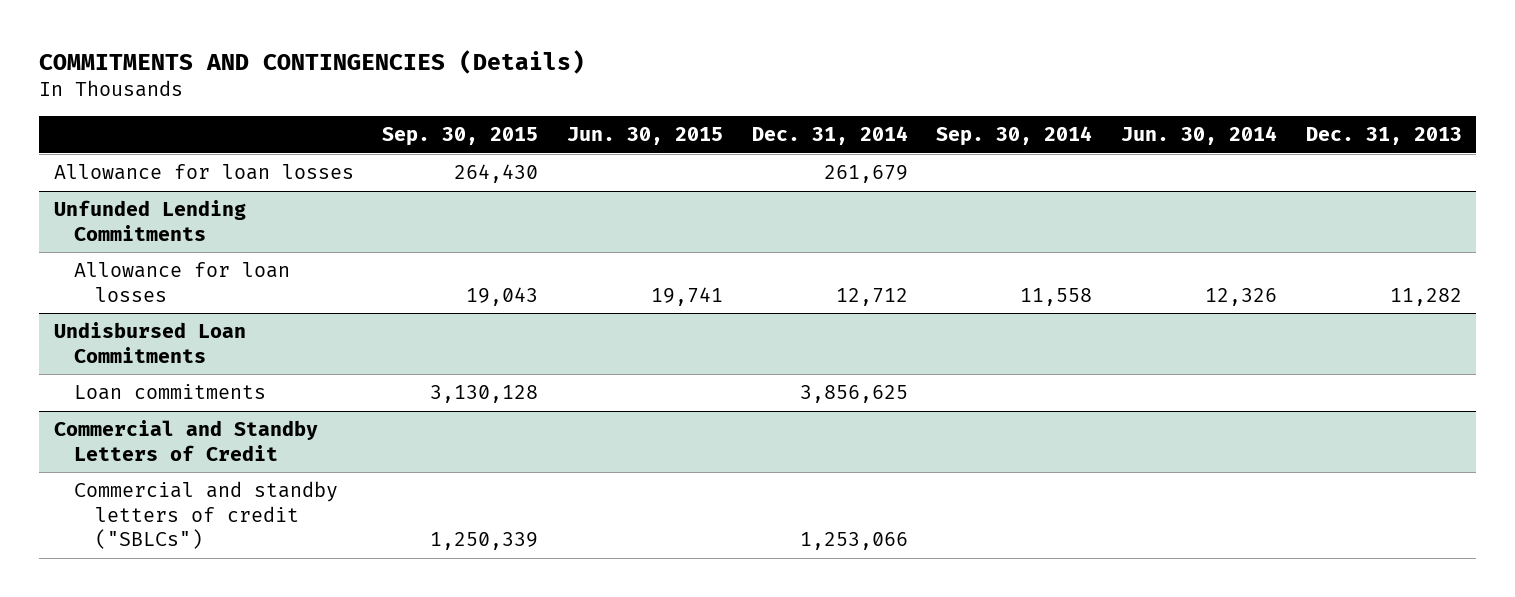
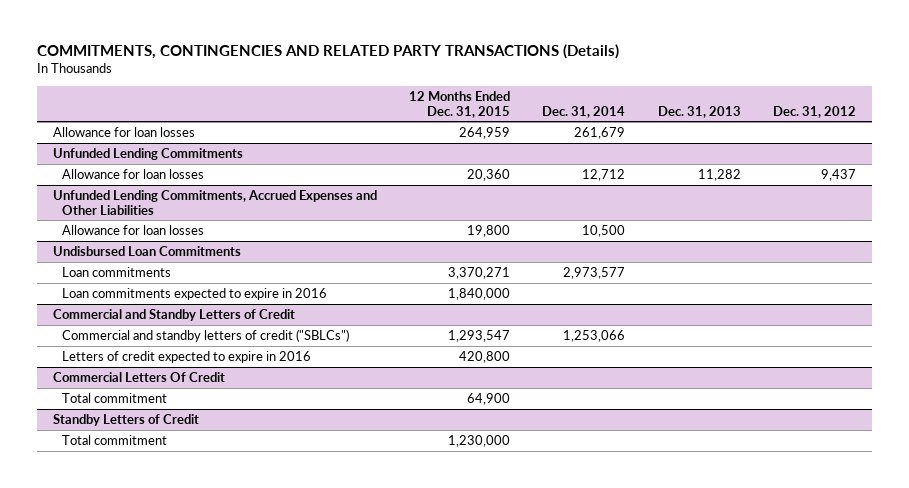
[39,49,586,74] COMMITMENTS AND CONTINGENCIES (Details) -> [36,44,619,60] COMMITMENTS, CONTINGENCIES AND RELATED PARTY TRANSACTIONS (Details)
[382,127,539,147] Sep. 30, 2015 -> none
[567,127,724,146] Jun. 30, 2015 -> none
[936,126,1093,147] Sep. 30, 2014 -> none
[1121,126,1278,146] Jun. 30, 2014 -> none
none -> [409,90,511,118] 12 Months Ended Dec. 31, 2015
none -> [773,105,857,118] Dec. 31, 2012
none -> [52,189,377,215] Unfunded Lending Commitments, Accrued Expenses and Other Liabilities
none -> [62,224,205,235] Allowance for loan losses
[799,385,908,404] 3,856,625 -> [563,266,626,279] 2,973,577
none -> [62,287,328,300] Loan commitments expected to expire in 2016
none -> [62,350,312,363] Letters of credit expected to expire in 2016
none -> [52,371,225,382] Commercial Letters Of Credit
none -> [62,392,168,403] Total commitment
none -> [52,413,199,426] Standby Letters of Credit
none -> [62,434,168,445] Total commitment

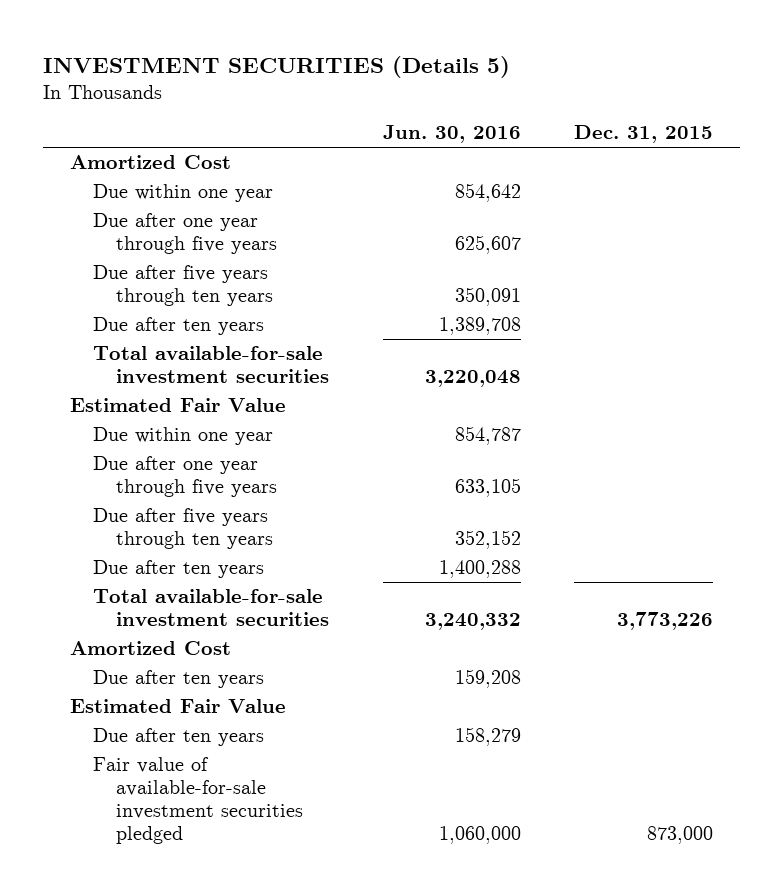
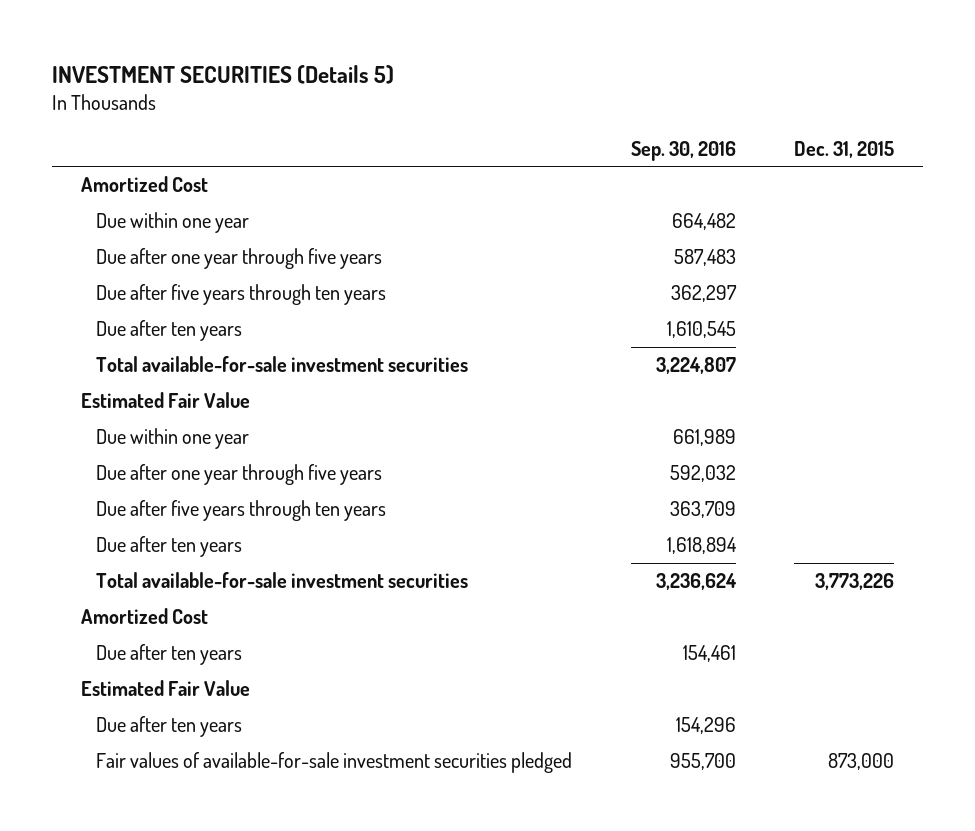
[382,125,521,144] Jun. 30, 2016 -> none
none -> [630,140,736,161] Sep. 30, 2016
[92,757,303,844] Fair value of available-for-sale investment securities pledged -> [96,752,573,774] Fair values of available-for-sale investment securities pledged

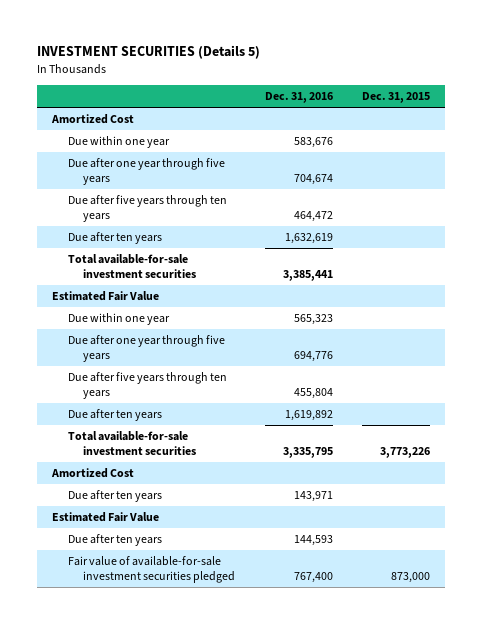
[630,140,736,161] Sep. 30, 2016 -> none
none -> [264,92,333,104] Dec. 31, 2016
[96,752,573,774] Fair values of available-for-sale investment securities pledged -> [67,556,235,583] Fair value of available-for-sale investment securities pledged

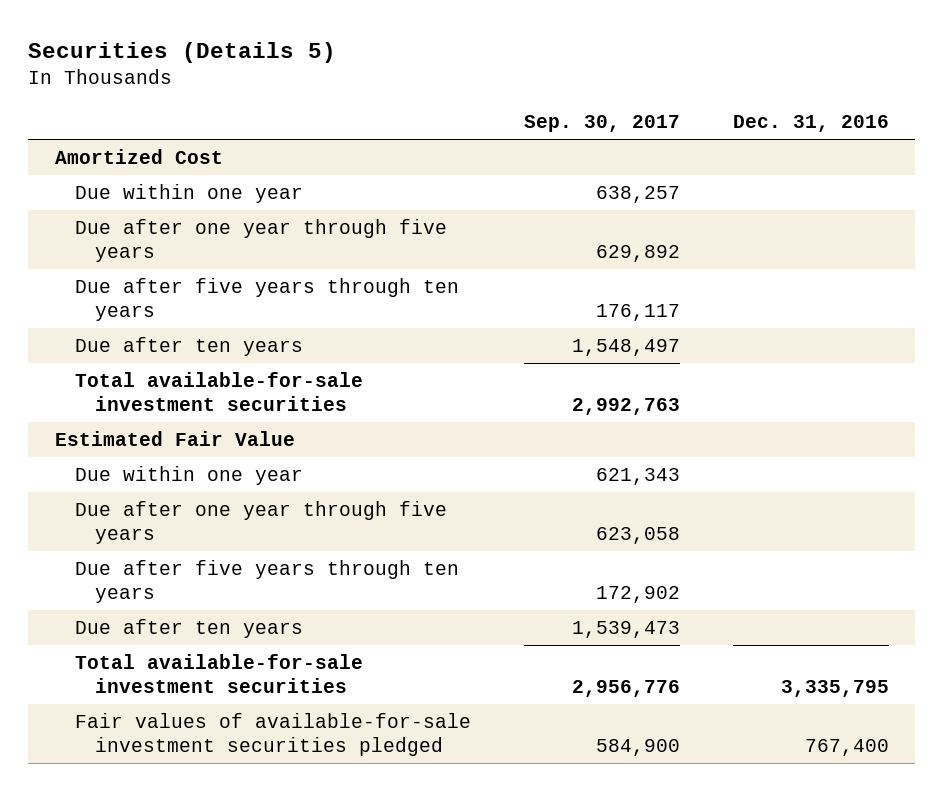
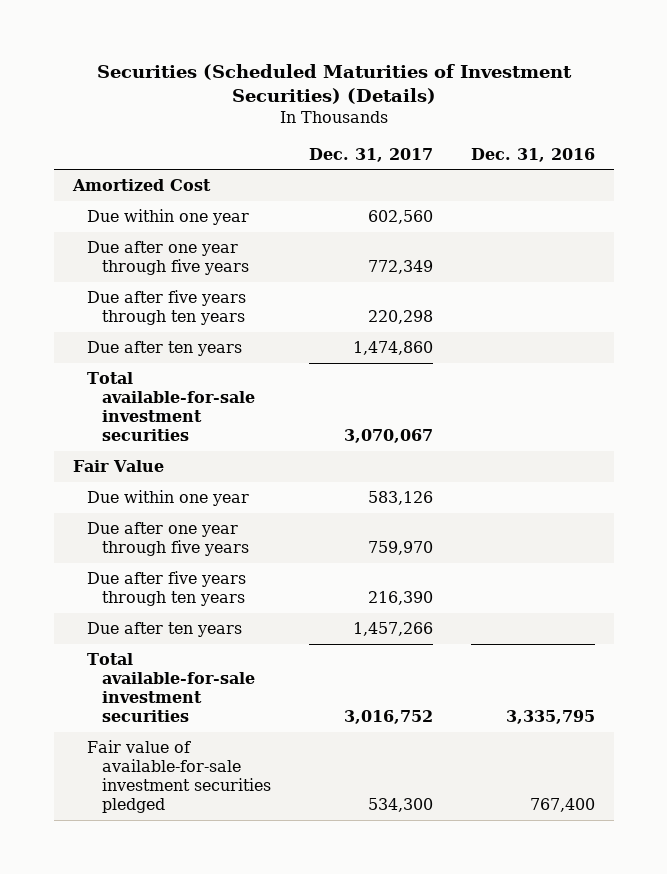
[28,42,337,64] Securities (Details 5) -> [96,63,572,104] Securities (Scheduled Maturities of Investment Securities) (Details)
[523,114,680,132] Sep. 30, 2017 -> none
none -> [309,147,434,162] Dec. 31, 2017
[54,430,295,446] Estimated Fair Value -> [72,460,164,473] Fair Value
[74,712,471,756] Fair values of available-for-sale investment securities pledged -> [87,740,272,813] Fair value of available-for-sale investment securities pledged

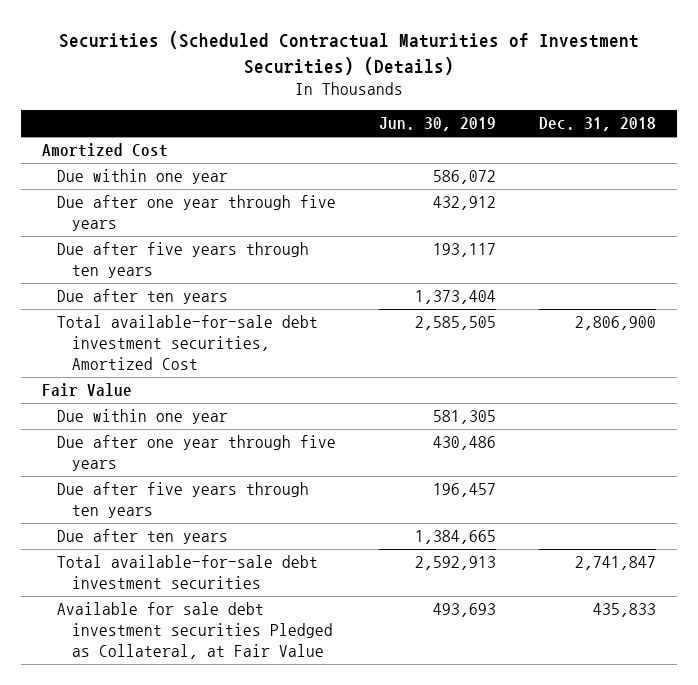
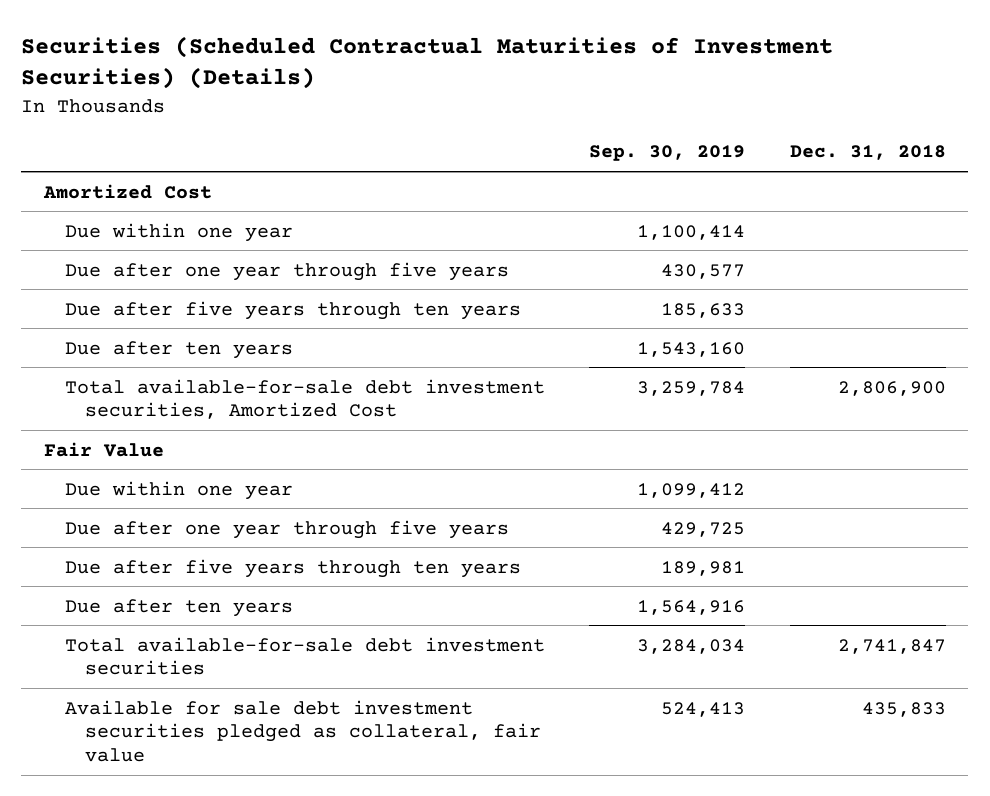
[378,117,496,132] Jun. 30, 2019 -> none
none -> [589,145,746,162] Sep. 30, 2019
[57,602,333,660] Available for sale debt investment securities Pledged as Collateral, at Fair Value -> [64,699,542,762] Available for sale debt investment securities pledged as collateral, fair value

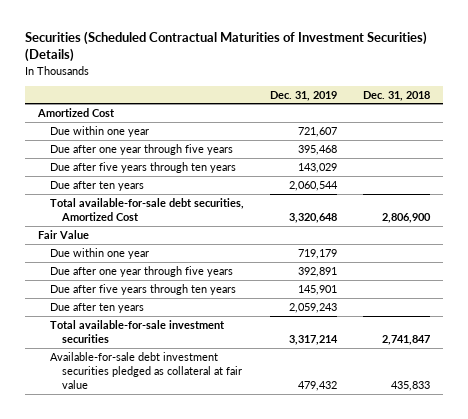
[589,145,746,162] Sep. 30, 2019 -> none
none -> [270,90,338,101] Dec. 31, 2019
[64,378,545,420] Total available-for-sale debt investment securities, Amortized Cost -> [49,197,244,221] Total available-for-sale debt securities, Amortized Cost
[64,636,545,676] Total available-for-sale debt investment securities -> [49,319,225,343] Total available-for-sale investment securities
[64,699,542,762] Available for sale debt investment securities pledged as collateral, fair value -> [49,351,243,389] Available-for-sale debt investment securities pledged as collateral at fair value

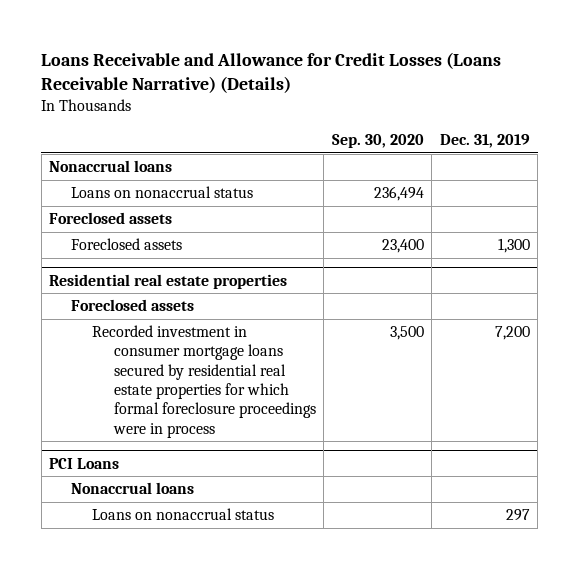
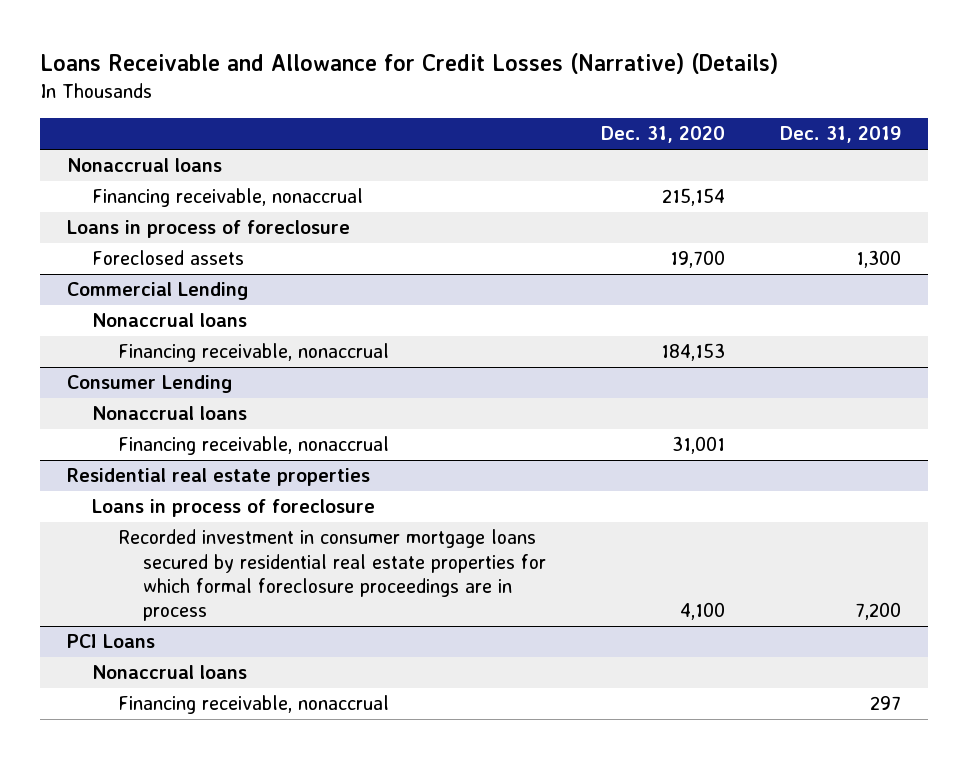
[41,51,502,94] Loans Receivable and Allowance for Credit Losses (Loans Receivable Narrative) (Details) -> [39,52,778,74] Loans Receivable and Allowance for Credit Losses (Narrative) (Details)
[331,134,424,149] Sep. 30, 2020 -> none
none -> [600,126,725,144] Dec. 31, 2020
[70,186,253,199] Loans on nonaccrual status -> [92,188,364,208] Financing receivable, nonaccrual
[49,212,173,225] Foreclosed assets -> [67,220,351,239] Loans in process of foreclosure
none -> [67,282,249,301] Commercial Lending
none -> [92,313,248,328] Nonaccrual loans
none -> [117,343,389,363] Financing receivable, nonaccrual
none -> [67,375,233,394] Consumer Lending
none -> [92,406,248,421] Nonaccrual loans
none -> [117,436,389,456] Financing receivable, nonaccrual
[70,299,194,312] Foreclosed assets -> [92,499,376,518] Loans in process of foreclosure
[92,325,317,438] Recorded investment in consumer mortgage loans secured by residential real estate properties for which formal foreclosure proceedings were in process -> [117,529,546,622] Recorded investment in consumer mortgage loans secured by residential real estate properties for which formal foreclosure proceedings are in process
[92,508,275,521] Loans on nonaccrual status -> [117,695,389,715] Financing receivable, nonaccrual

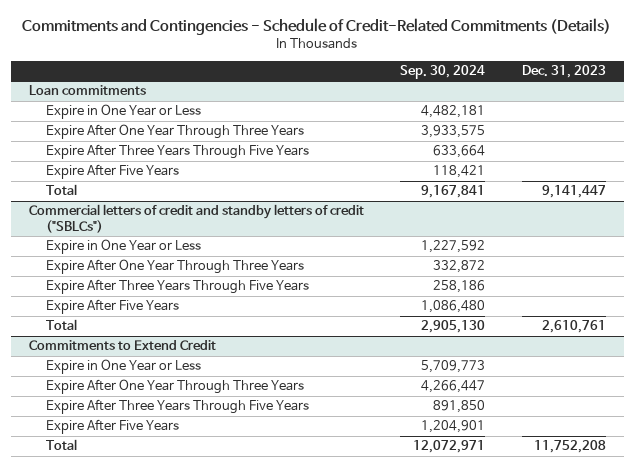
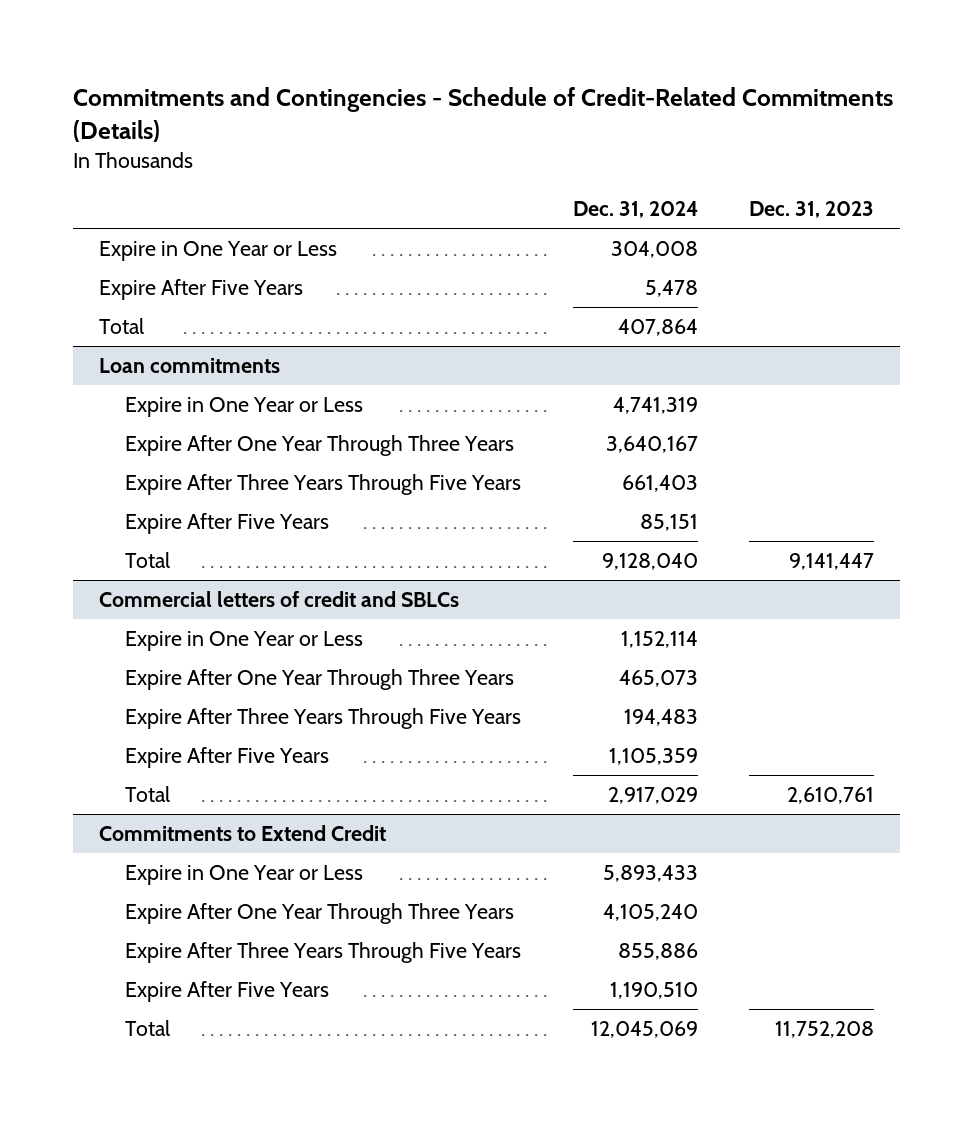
[400,65,486,80] Sep. 30, 2024 -> none
none -> [572,201,698,219] Dec. 31, 2024
none -> [98,240,337,261] Expire in One Year or Less
none -> [98,278,303,300] Expire After Five Years
none -> [98,317,144,334] Total
[29,204,365,234] Commercial letters of credit and standby letters of credit ("SBLCs") -> [98,590,459,607] Commercial letters of credit and SBLCs

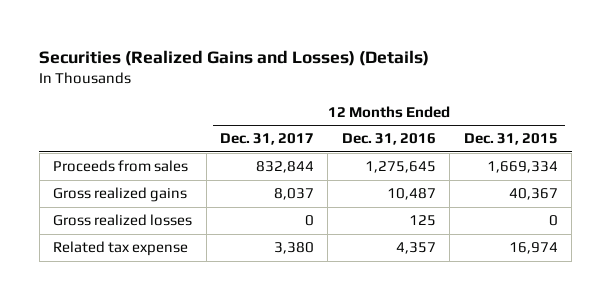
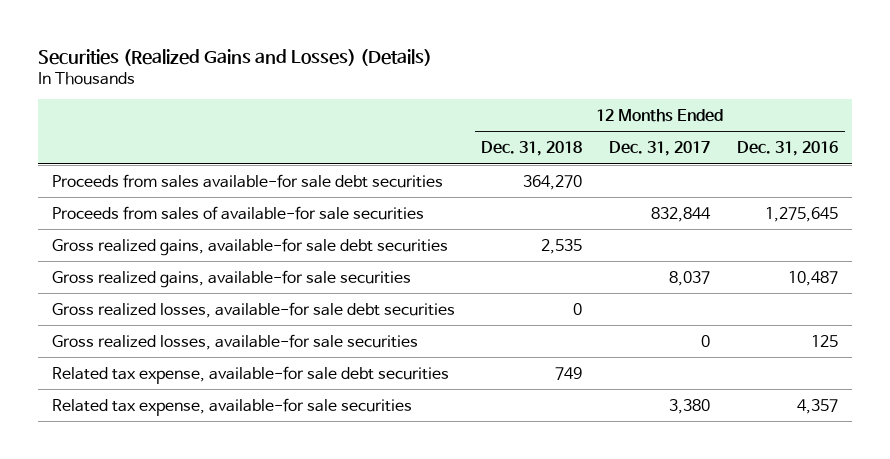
[463,133,558,146] Dec. 31, 2015 -> none
none -> [481,141,583,157] Dec. 31, 2018
none -> [51,173,443,188] Proceeds from sales available-for sale debt securities
[53,160,189,173] Proceeds from sales -> [51,205,424,220] Proceeds from sales of available-for sale securities
none -> [51,237,448,256] Gross realized gains, available-for sale debt securities
[53,187,188,203] Gross realized gains -> [51,269,411,288] Gross realized gains, available-for sale securities
none -> [51,301,455,318] Gross realized losses, available-for sale debt securities
[53,214,193,227] Gross realized losses -> [51,333,418,350] Gross realized losses, available-for sale securities
none -> [51,365,449,384] Related tax expense, available-for sale debt securities
[53,241,189,257] Related tax expense -> [51,397,412,416] Related tax expense, available-for sale securities

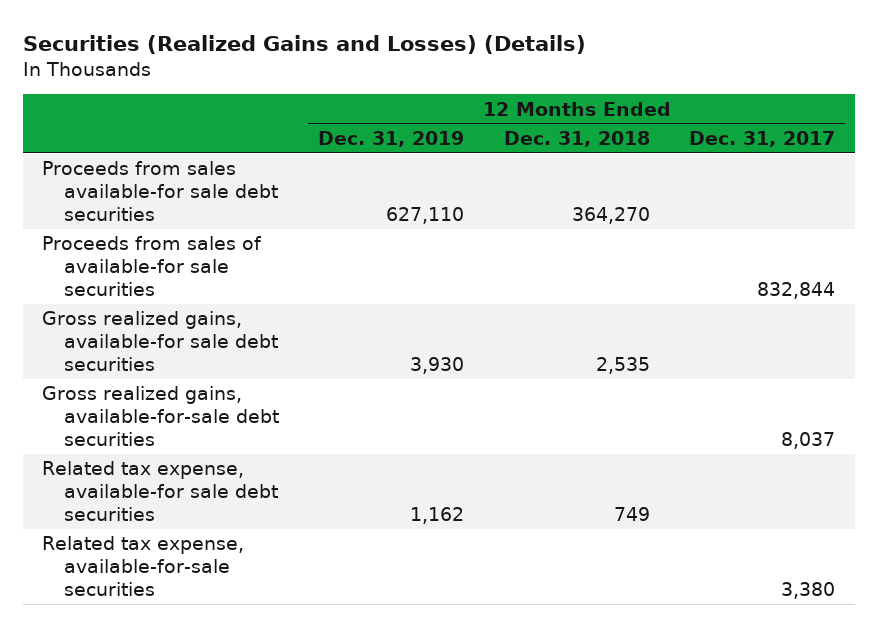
[737,141,839,157] Dec. 31, 2016 -> none
none -> [318,130,465,147] Dec. 31, 2019
[51,301,455,318] Gross realized losses, available-for sale debt securities -> none
[51,333,418,350] Gross realized losses, available-for sale securities -> none
[51,269,411,288] Gross realized gains, available-for sale securities -> [42,386,279,446] Gross realized gains, available-for-sale debt securities
[51,397,412,416] Related tax expense, available-for sale securities -> [42,536,245,596] Related tax expense, available-for-sale securities

